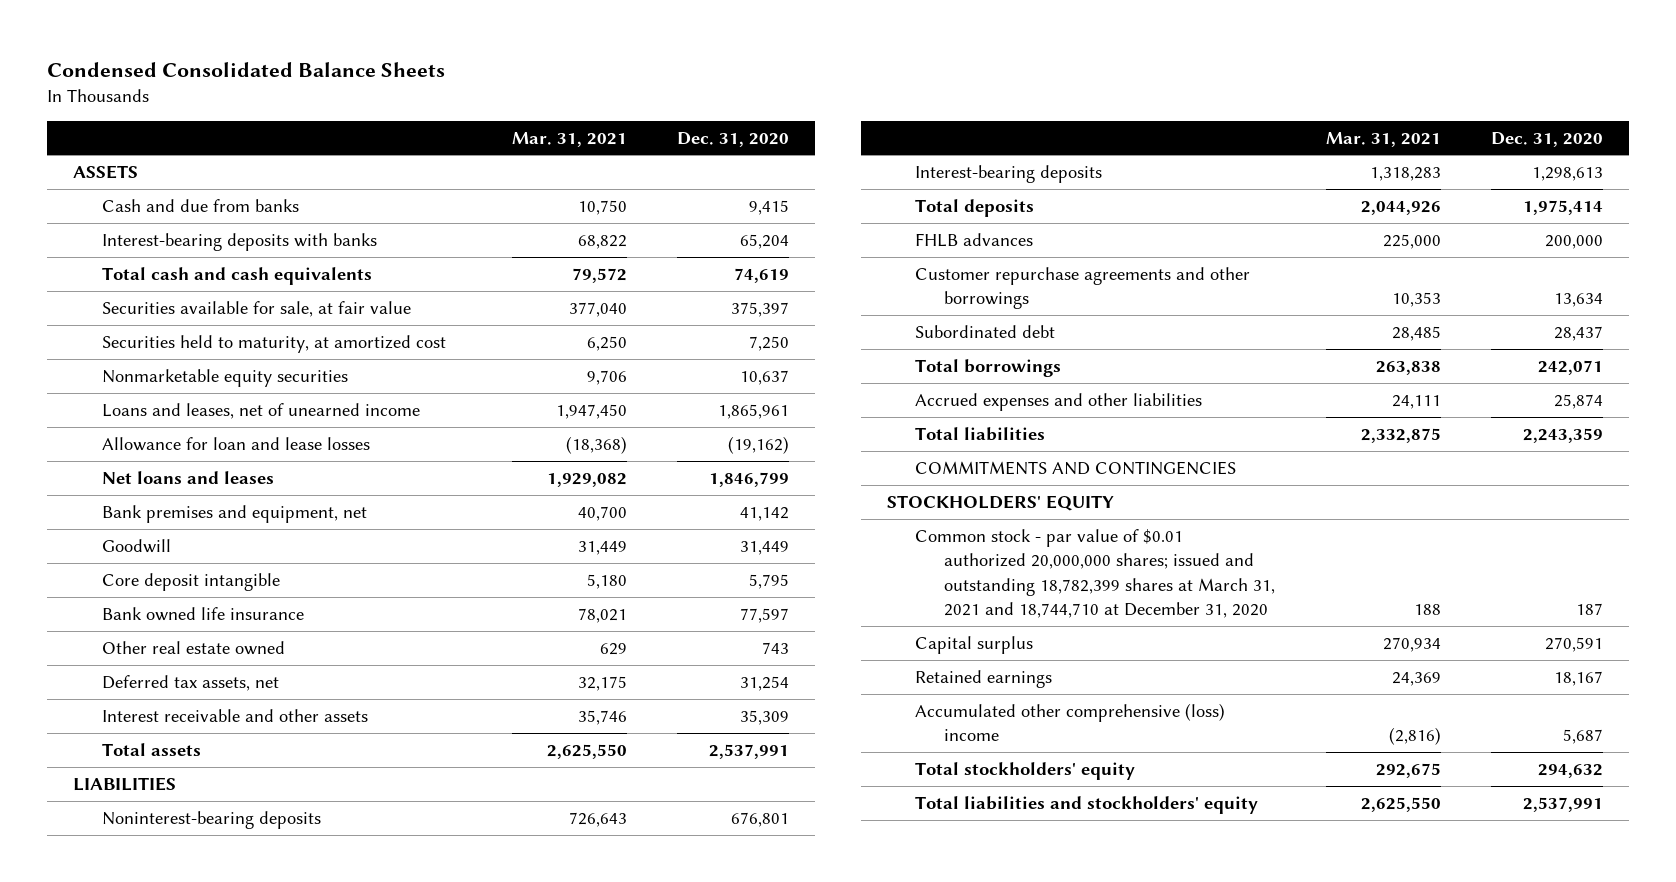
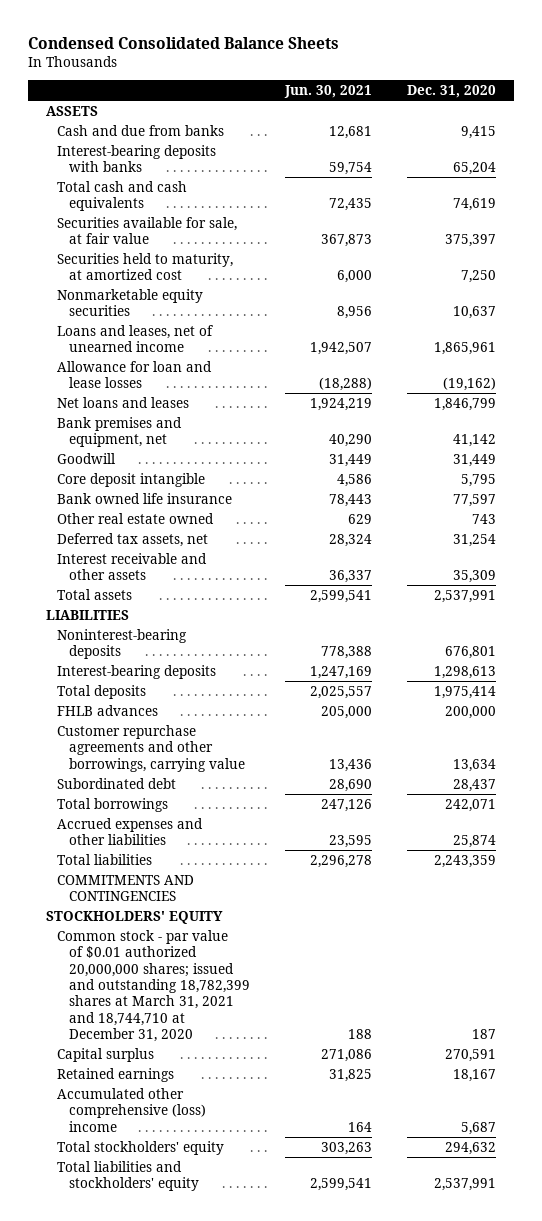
[511,131,627,147] Mar. 31, 2021 -> none
none -> [283,85,372,99] Jun. 30, 2021
[915,266,1251,310] Customer repurchase agreements and other borrowings -> [57,724,245,772] Customer repurchase agreements and other borrowings, carrying value

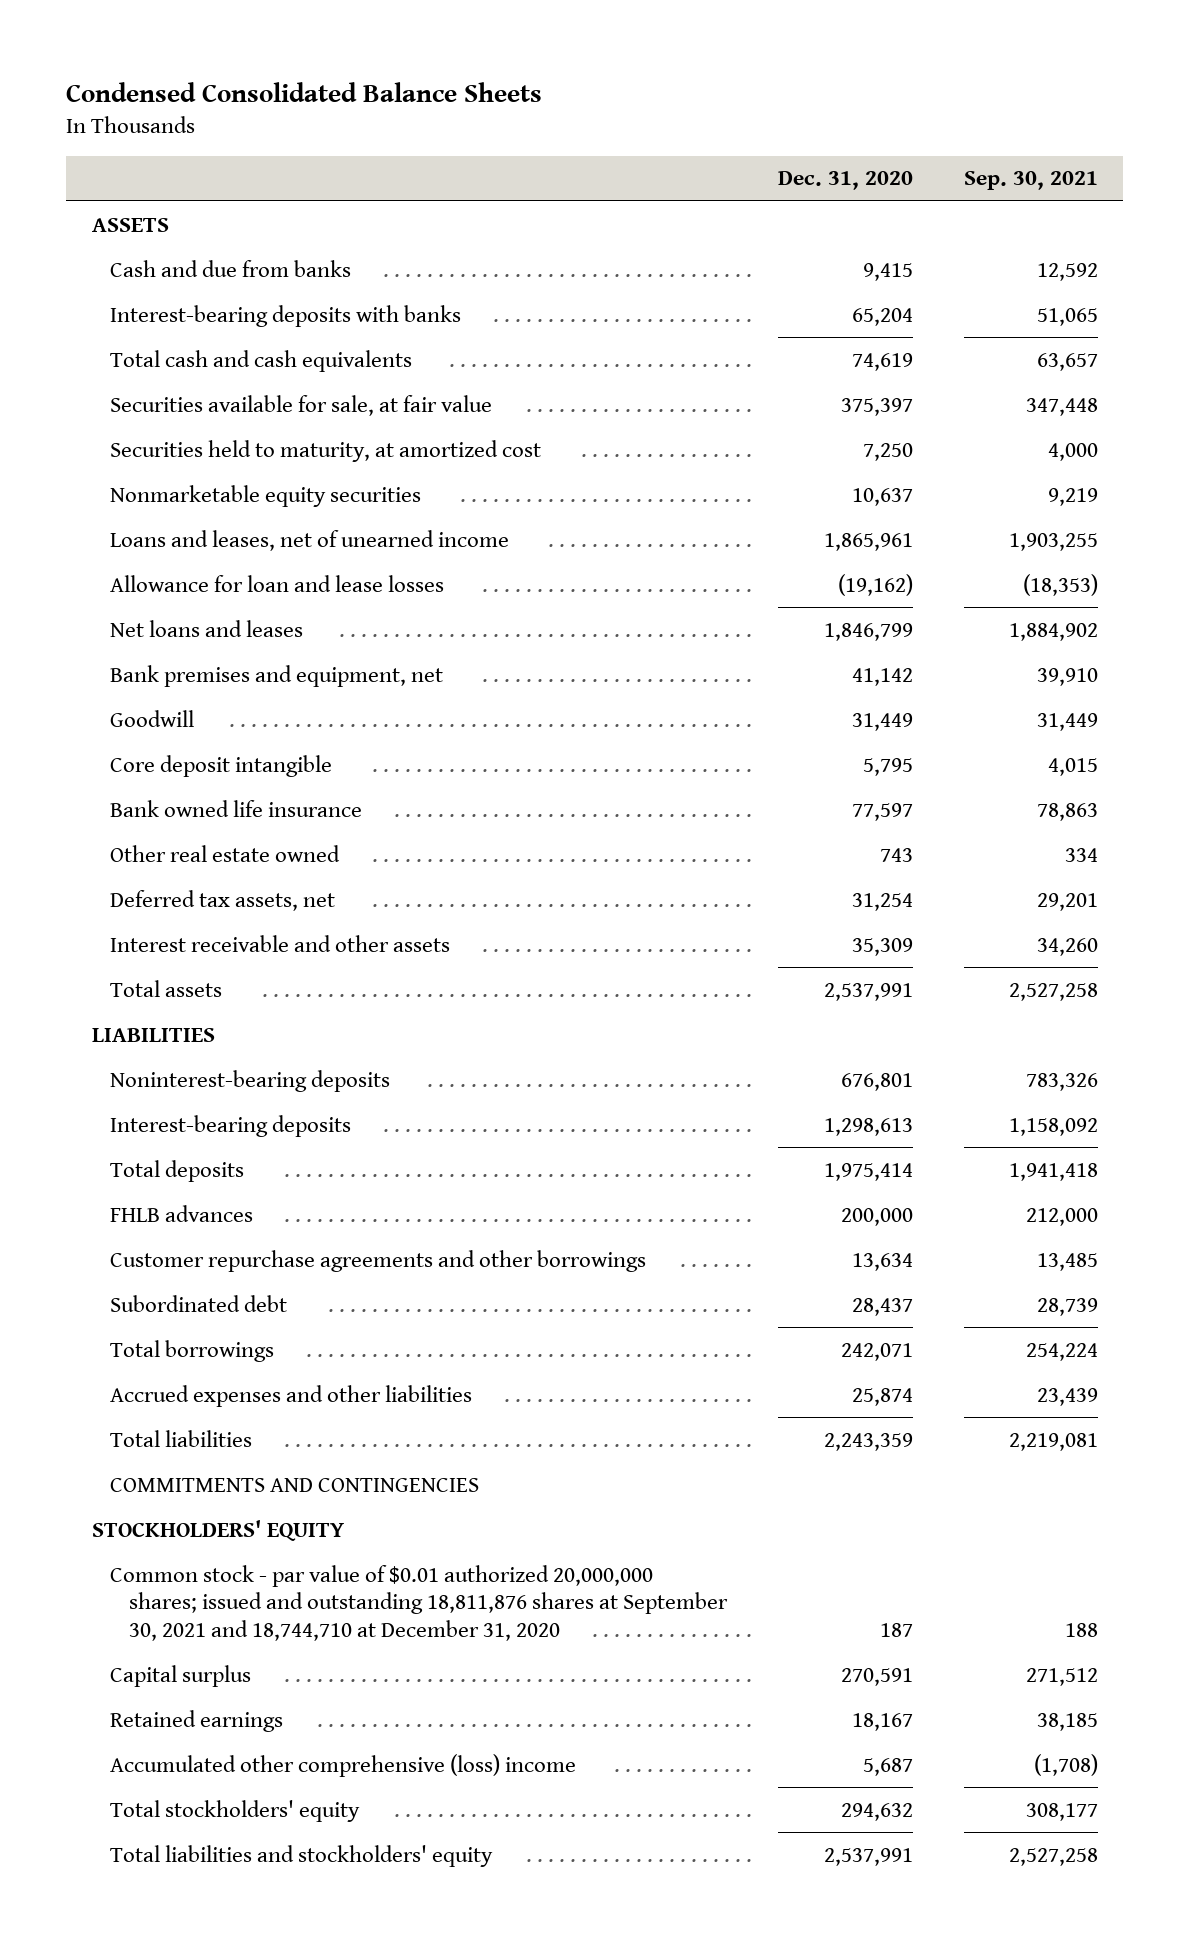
[283,85,372,99] Jun. 30, 2021 -> none
none -> [963,171,1098,191] Sep. 30, 2021
[57,724,245,772] Customer repurchase agreements and other borrowings, carrying value -> [110,1249,647,1272] Customer repurchase agreements and other borrowings
[57,929,250,1043] Common stock - par value of $0.01 authorized 20,000,000 shares; issued and outstanding 18,782,399 shares at March 31, 2021 and 18,744,710 at December 31, 2020 -> [110,1564,728,1641] Common stock - par value of $0.01 authorized 20,000,000 shares; issued and outstanding 18,811,876 shares at September 30, 2021 and 18,744,710 at December 31, 2020

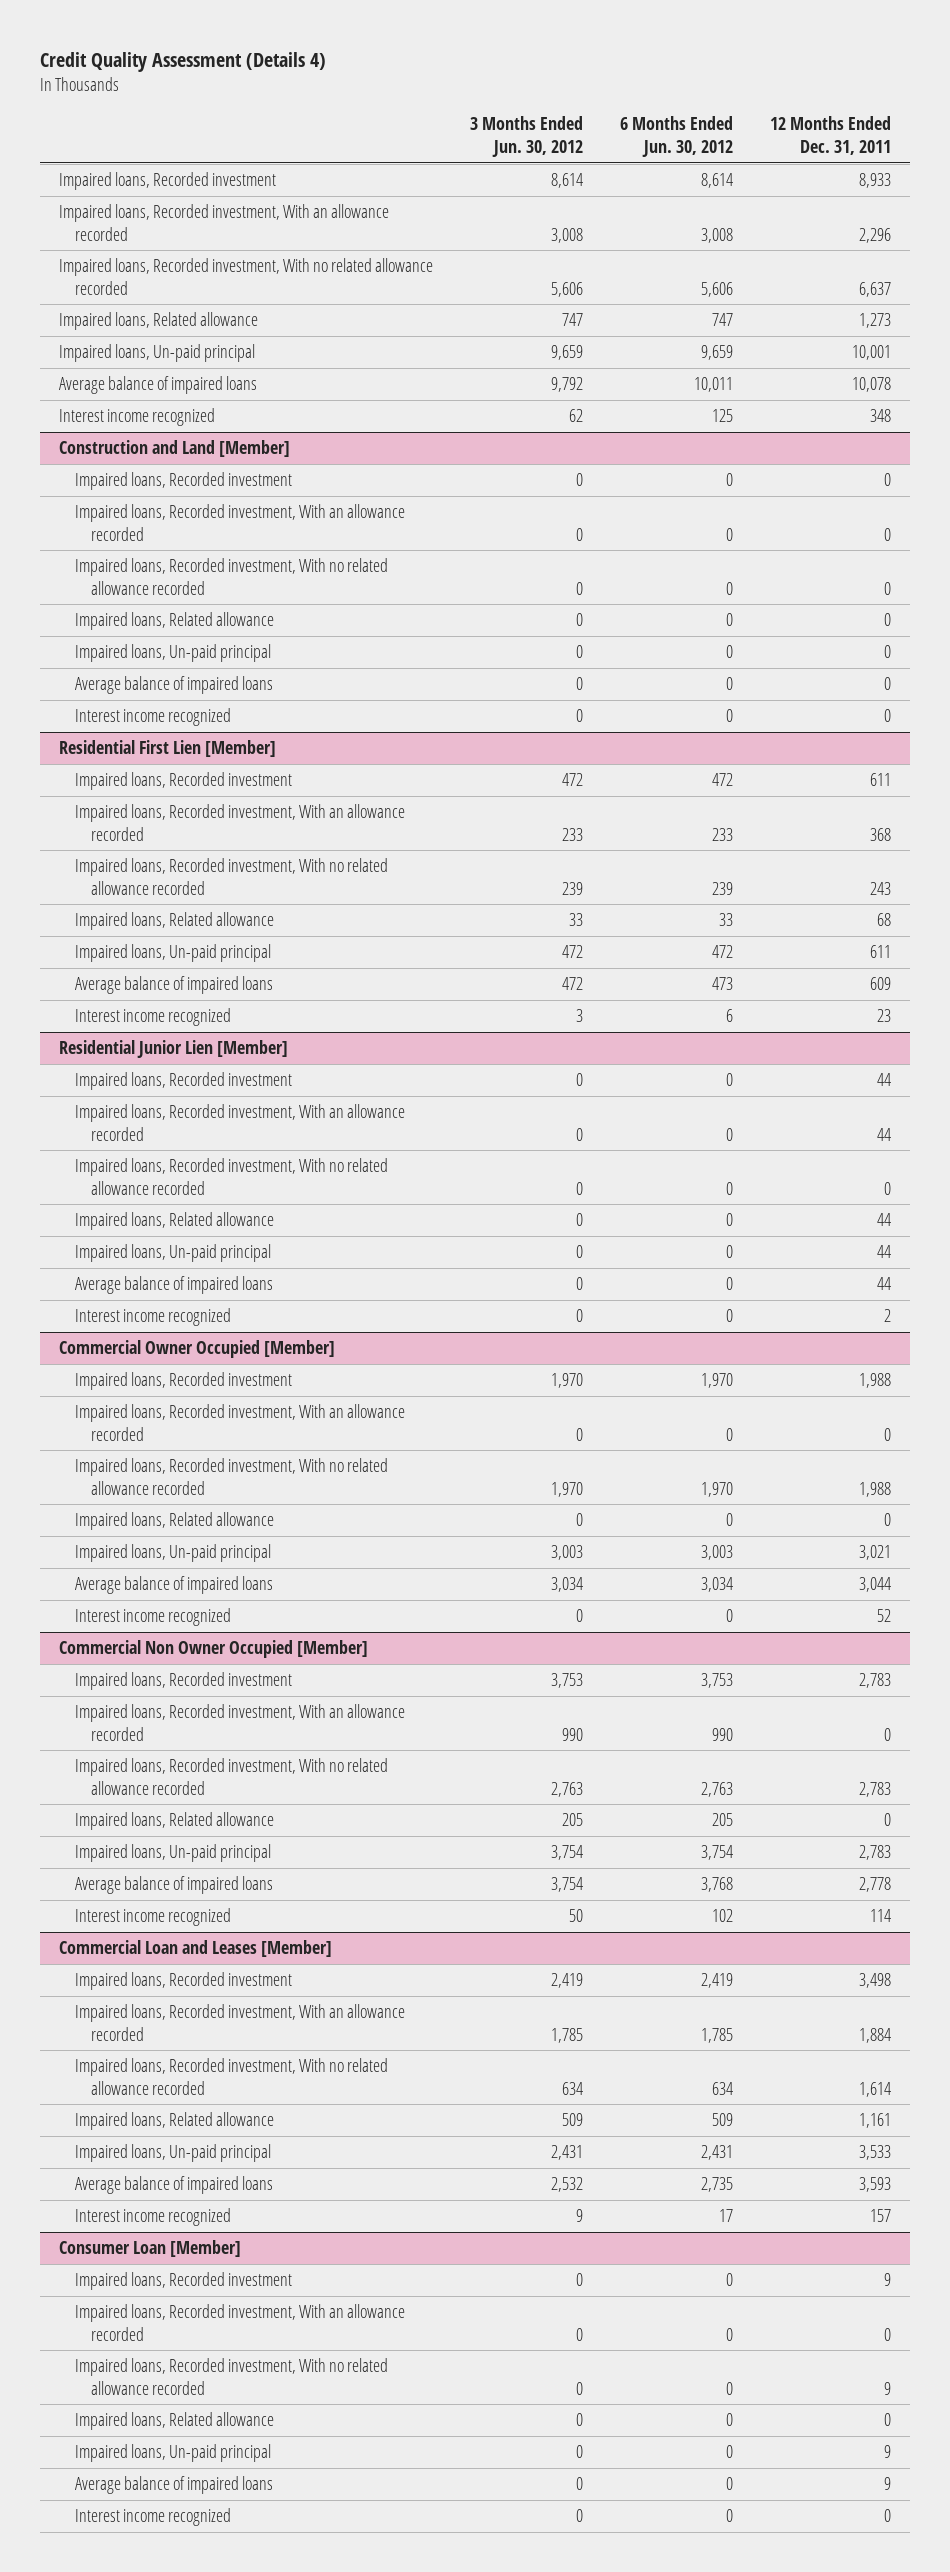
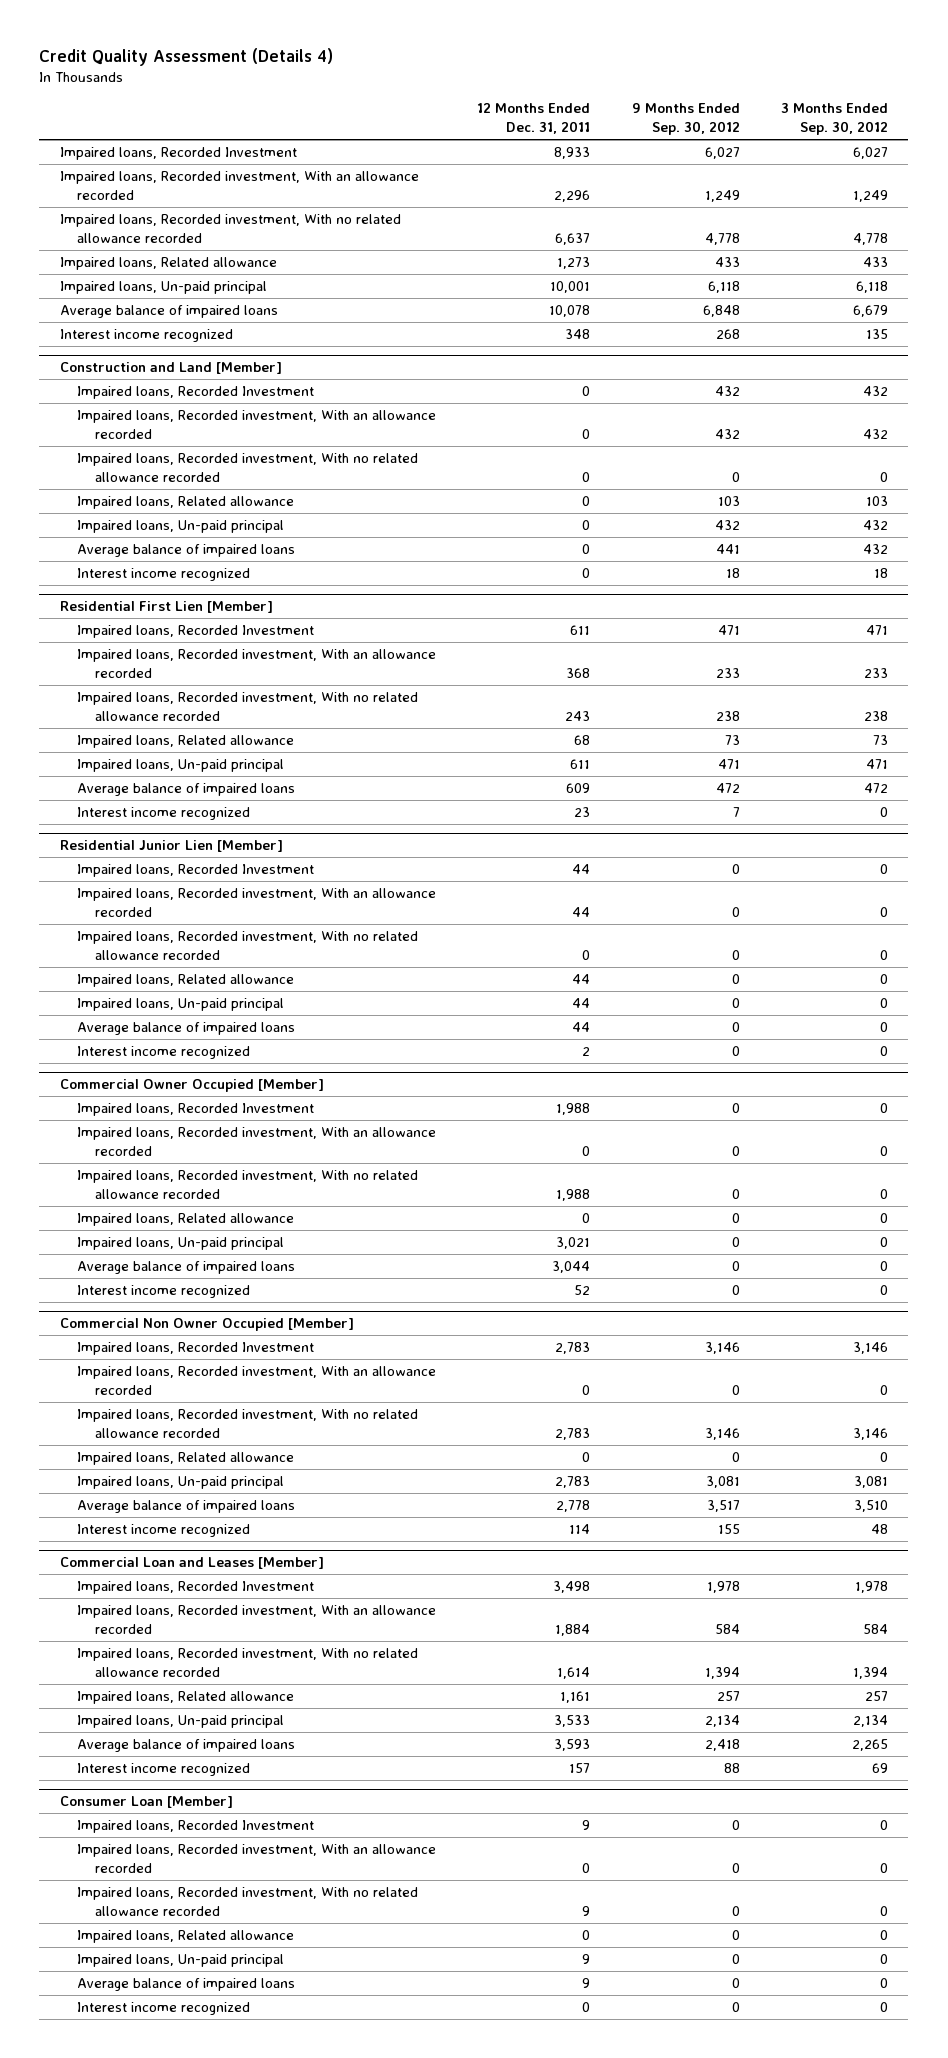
[469,116,583,157] 3 Months Ended Jun. 30, 2012 -> none
[620,116,734,157] 6 Months Ended Jun. 30, 2012 -> none
none -> [631,103,740,136] 9 Months Ended Sep. 30, 2012
none -> [780,103,888,136] 3 Months Ended Sep. 30, 2012
[58,172,276,191] Impaired loans, Recorded investment -> [59,147,297,161] Impaired loans, Recorded Investment
[75,472,293,491] Impaired loans, Recorded investment -> [77,386,315,400] Impaired loans, Recorded Investment
[75,772,293,791] Impaired loans, Recorded investment -> [77,625,315,639] Impaired loans, Recorded Investment
[75,1072,293,1091] Impaired loans, Recorded investment -> [77,864,315,878] Impaired loans, Recorded Investment
[75,1372,293,1391] Impaired loans, Recorded investment -> [77,1103,315,1117] Impaired loans, Recorded Investment
[75,1672,293,1691] Impaired loans, Recorded investment -> [77,1342,315,1356] Impaired loans, Recorded Investment
[75,1972,293,1991] Impaired loans, Recorded investment -> [77,1581,315,1595] Impaired loans, Recorded Investment
[75,2272,293,2291] Impaired loans, Recorded investment -> [77,1820,315,1834] Impaired loans, Recorded Investment

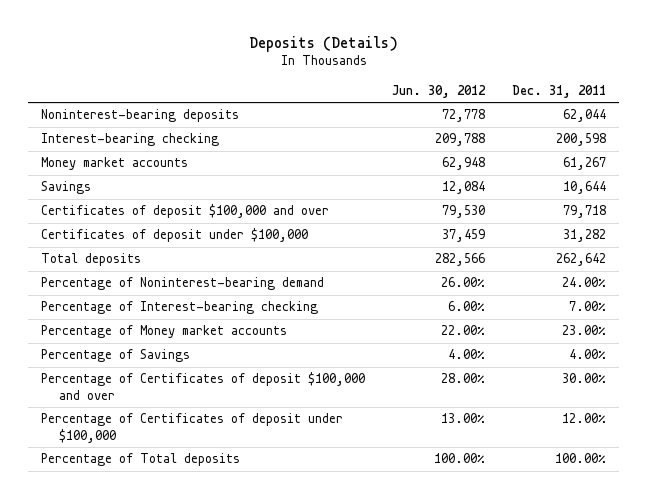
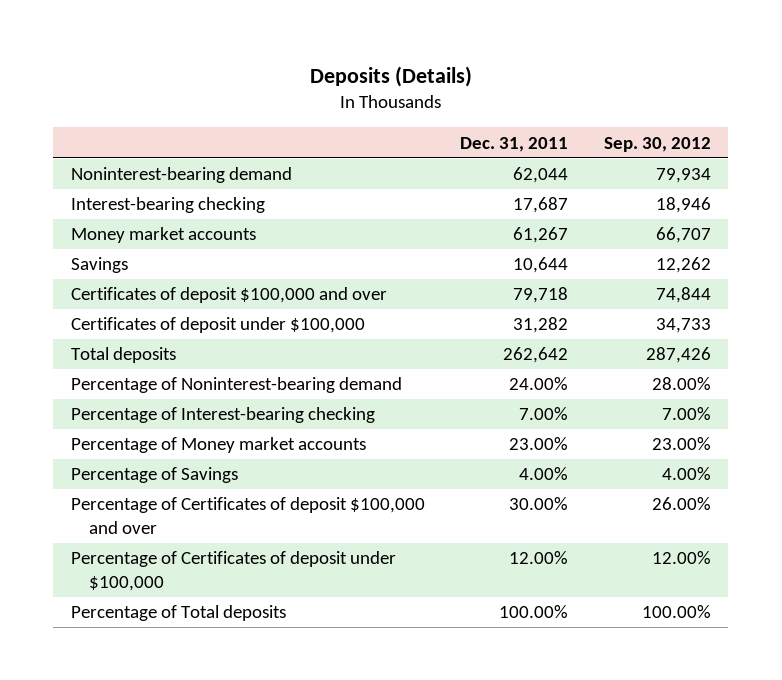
[392,84,487,98] Jun. 30, 2012 -> none
none -> [603,136,711,152] Sep. 30, 2012
[41,109,240,123] Noninterest-bearing deposits -> [70,167,292,184] Noninterest-bearing demand
[555,133,606,147] 200,598 -> [513,197,569,214] 17,687

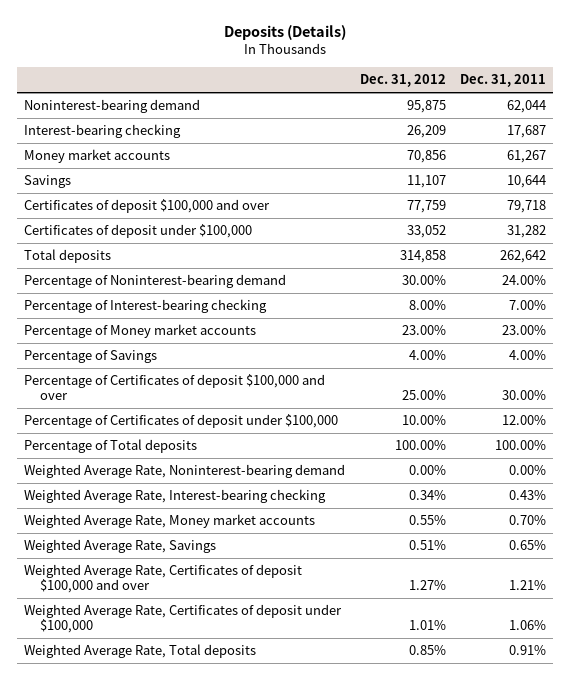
[603,136,711,152] Sep. 30, 2012 -> none
none -> [359,74,446,88] Dec. 31, 2012
none -> [24,464,346,479] Weighted Average Rate, Noninterest-bearing demand
none -> [24,489,327,504] Weighted Average Rate, Interest-bearing checking
none -> [24,514,316,529] Weighted Average Rate, Money market accounts
none -> [24,539,217,554] Weighted Average Rate, Savings
none -> [24,564,303,594] Weighted Average Rate, Certificates of deposit $100,000 and over
none -> [24,604,343,634] Weighted Average Rate, Certificates of deposit under $100,000
none -> [24,644,257,659] Weighted Average Rate, Total deposits

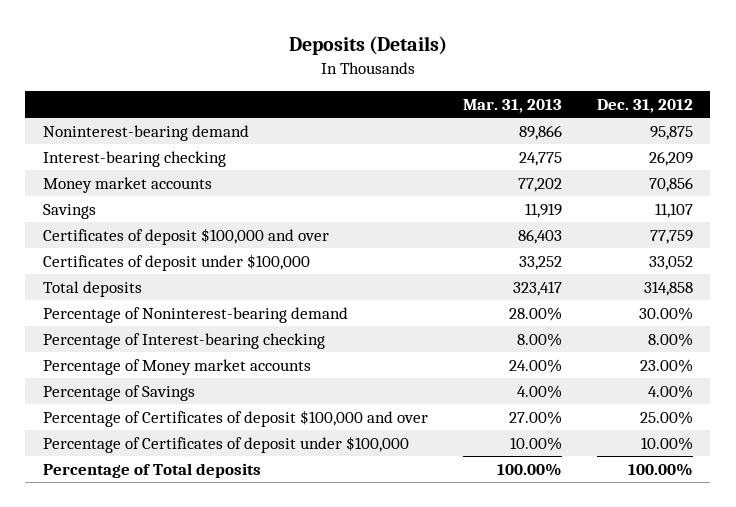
[460,74,547,88] Dec. 31, 2011 -> none
none -> [462,98,562,113] Mar. 31, 2013
[24,464,346,479] Weighted Average Rate, Noninterest-bearing demand -> none
[24,489,327,504] Weighted Average Rate, Interest-bearing checking -> none
[24,514,316,529] Weighted Average Rate, Money market accounts -> none
[24,539,217,554] Weighted Average Rate, Savings -> none
[24,564,303,594] Weighted Average Rate, Certificates of deposit $100,000 and over -> none
[24,604,343,634] Weighted Average Rate, Certificates of deposit under $100,000 -> none
[24,644,257,659] Weighted Average Rate, Total deposits -> none

